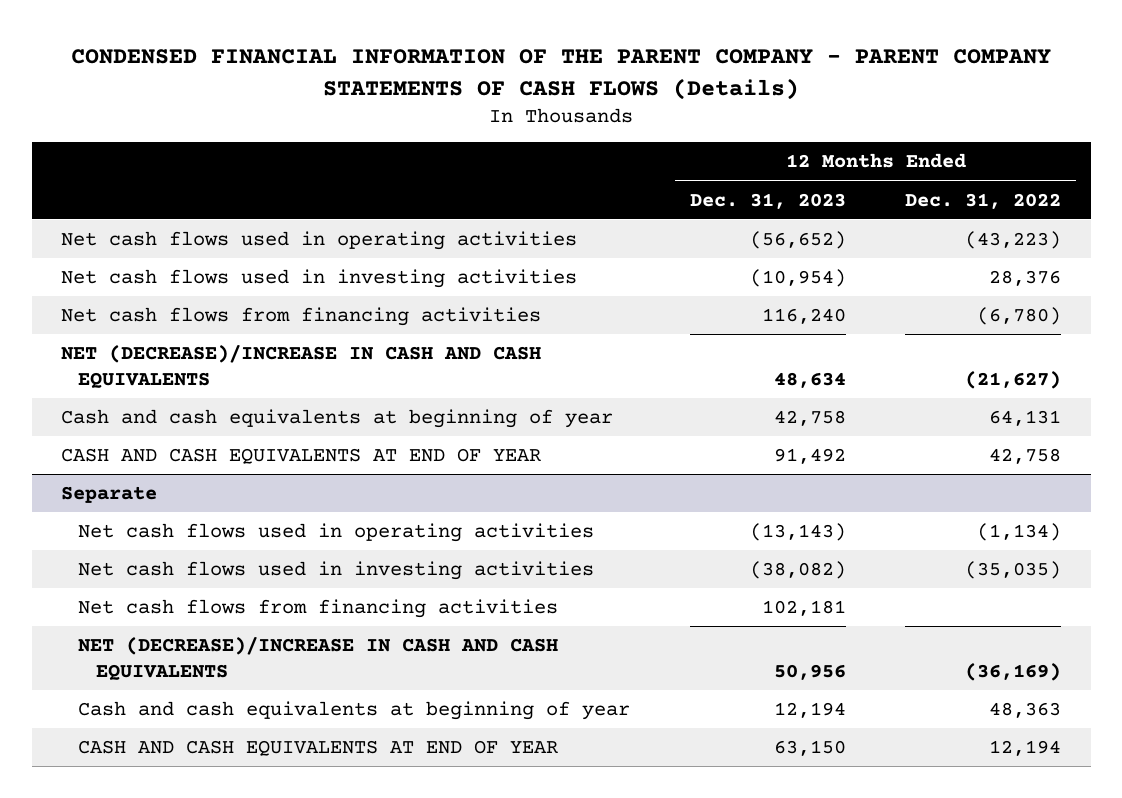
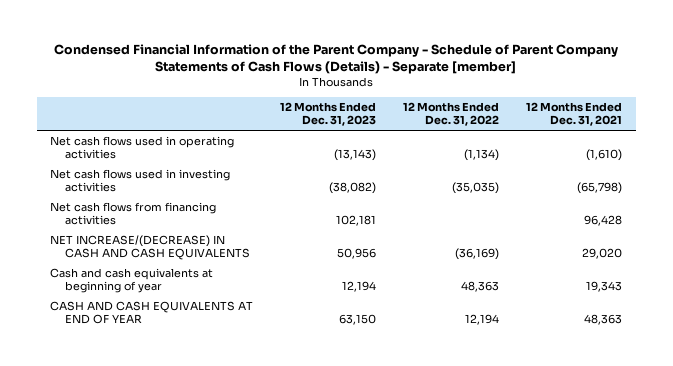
[71,49,1052,100] CONDENSED FINANCIAL INFORMATION OF THE PARENT COMPANY - PARENT COMPANY STATEMENTS OF CASH FLOWS (Details) -> [54,43,619,75] Condensed Financial Information of the Parent Company - Schedule of Parent Company Statements of Cash Flows (Details) - Separate [member]
none -> [526,102,623,127] 12 Months Ended Dec. 31, 2021
[61,230,578,250] Net cash flows used in operating activities -> none
[61,268,578,288] Net cash flows used in investing activities -> none
[61,306,542,326] Net cash flows from financing activities -> none
[61,344,542,388] NET (DECREASE)/INCREASE IN CASH AND CASH EQUIVALENTS -> none
[61,408,614,428] Cash and cash equivalents at beginning of year -> none
[61,447,542,464] CASH AND CASH EQUIVALENTS AT END OF YEAR -> none
[61,485,158,503] Separate -> none
[78,636,559,680] NET (DECREASE)/INCREASE IN CASH AND CASH EQUIVALENTS -> [50,235,250,261] NET INCREASE/(DECREASE) IN CASH AND CASH EQUIVALENTS

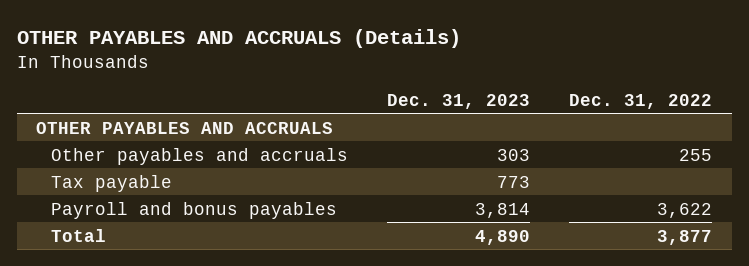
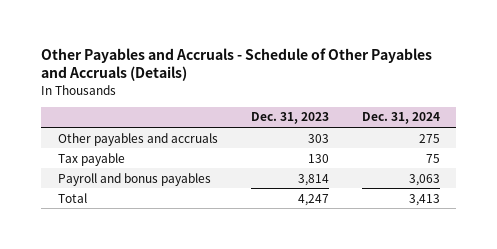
[16,29,461,49] OTHER PAYABLES AND ACCRUALS (Details) -> [41,47,433,82] Other Payables and Accruals - Schedule of Other Payables and Accruals (Details)
[569,93,713,109] Dec. 31, 2022 -> none
none -> [361,112,440,125] Dec. 31, 2024
[36,121,334,134] OTHER PAYABLES AND ACCRUALS -> none
[497,175,531,188] 773 -> [307,153,329,163] 130
[475,229,531,245] 4,890 -> [297,193,329,206] 4,247

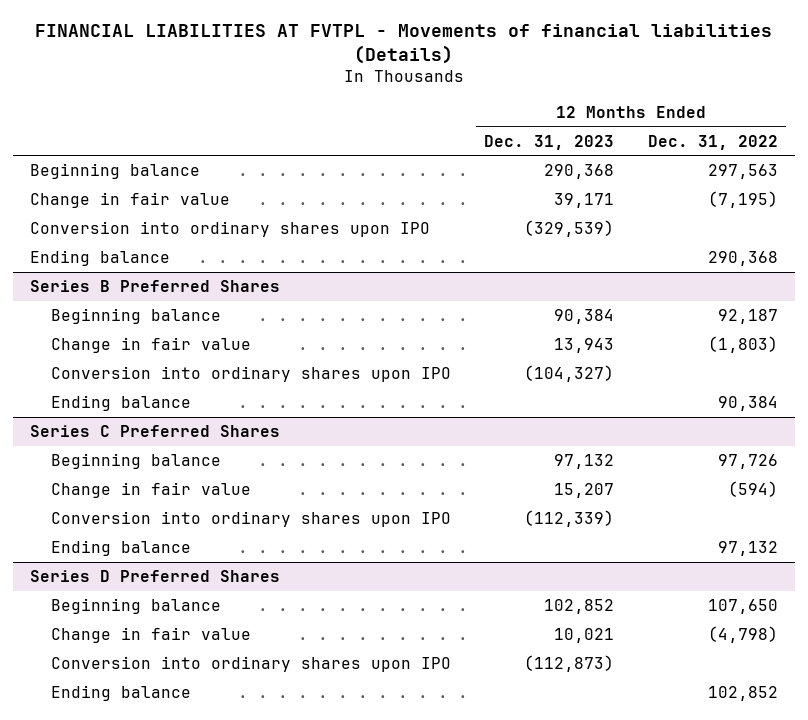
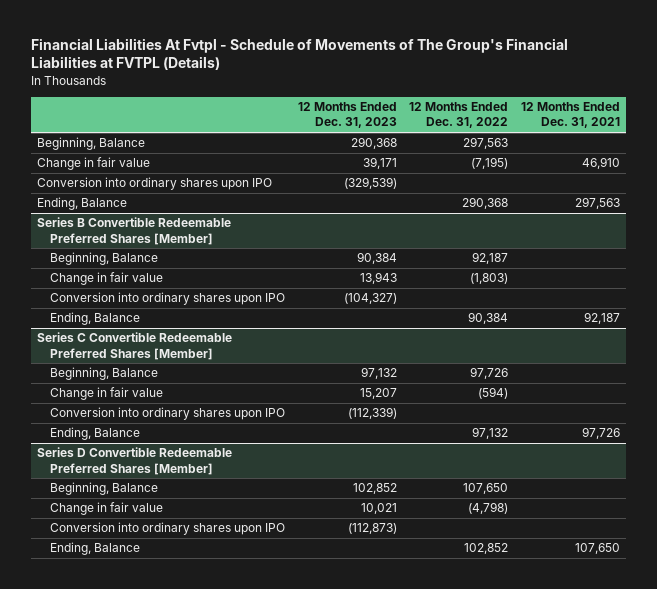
[34,24,772,65] FINANCIAL LIABILITIES AT FVTPL - Movements of financial liabilities (Details) -> [31,37,569,71] Financial Liabilities At Fvtpl - Schedule of Movements of The Group's Financial Liabilities at FVTPL (Details)
none -> [520,102,620,129] 12 Months Ended Dec. 31, 2021
[29,163,200,180] Beginning balance -> [37,137,146,151] Beginning, Balance
[29,250,170,267] Ending balance -> [37,197,128,211] Ending, Balance
[29,280,280,293] Series B Preferred Shares -> [37,217,232,245] Series B Convertible Redeemable Preferred Shares [Member]
[50,308,221,325] Beginning balance -> [49,252,158,266] Beginning, Balance
[50,395,191,412] Ending balance -> [49,312,140,326] Ending, Balance
[29,425,280,438] Series C Preferred Shares -> [37,332,233,360] Series C Convertible Redeemable Preferred Shares [Member]
[50,453,221,470] Beginning balance -> [49,367,158,381] Beginning, Balance
[50,540,191,557] Ending balance -> [49,427,140,441] Ending, Balance
[29,570,280,583] Series D Preferred Shares -> [37,447,233,475] Series D Convertible Redeemable Preferred Shares [Member]
[50,598,221,615] Beginning balance -> [49,482,158,496] Beginning, Balance
[50,685,191,702] Ending balance -> [49,542,140,556] Ending, Balance

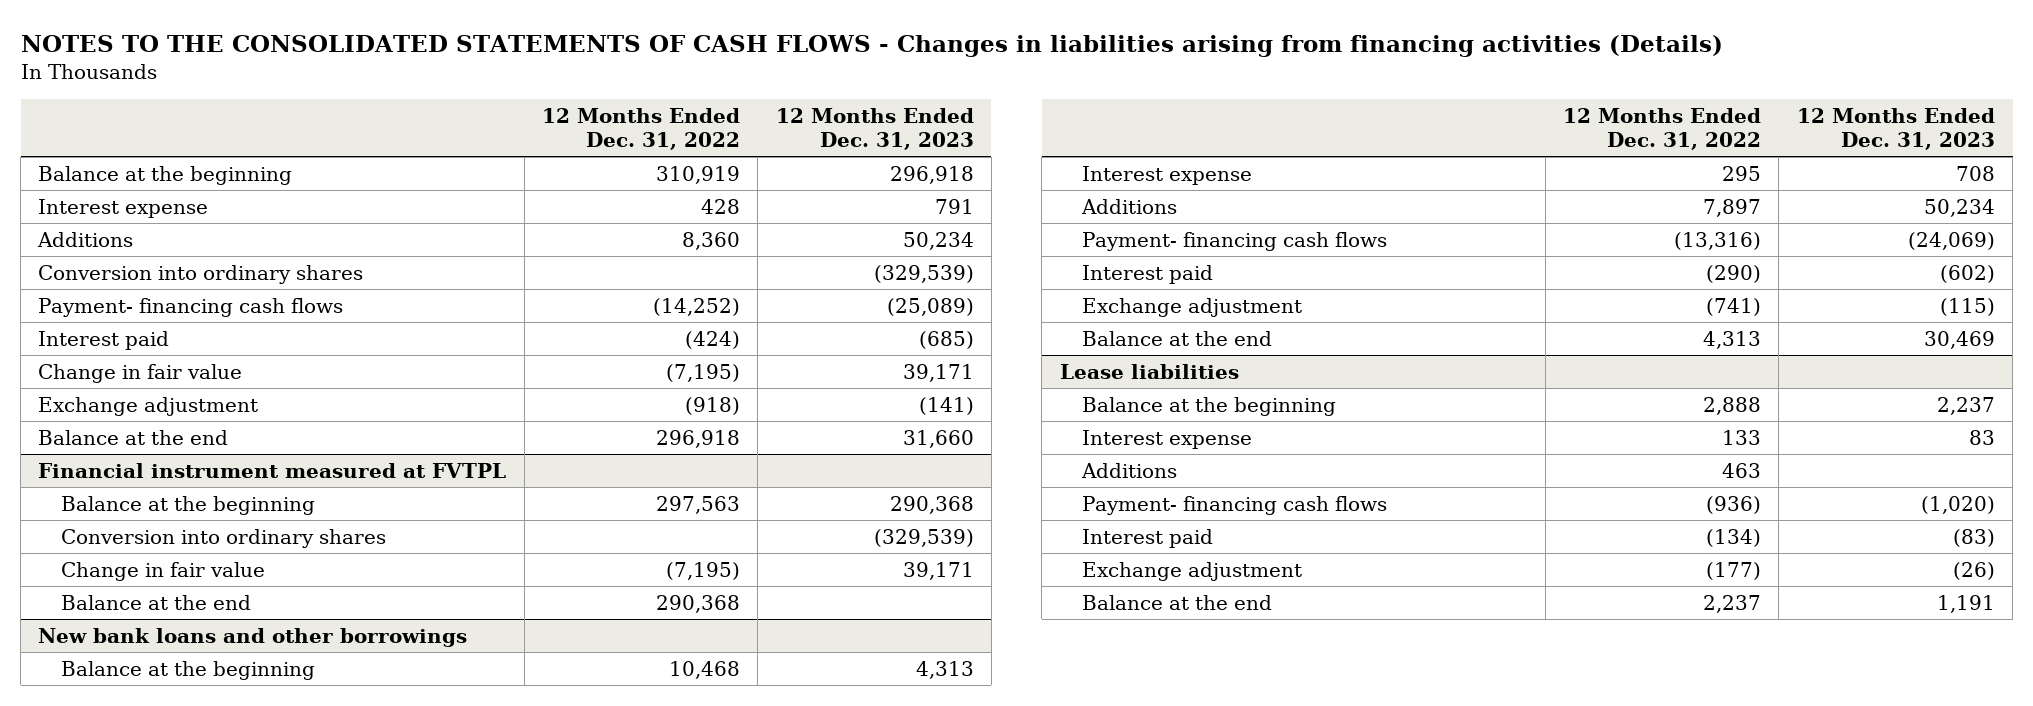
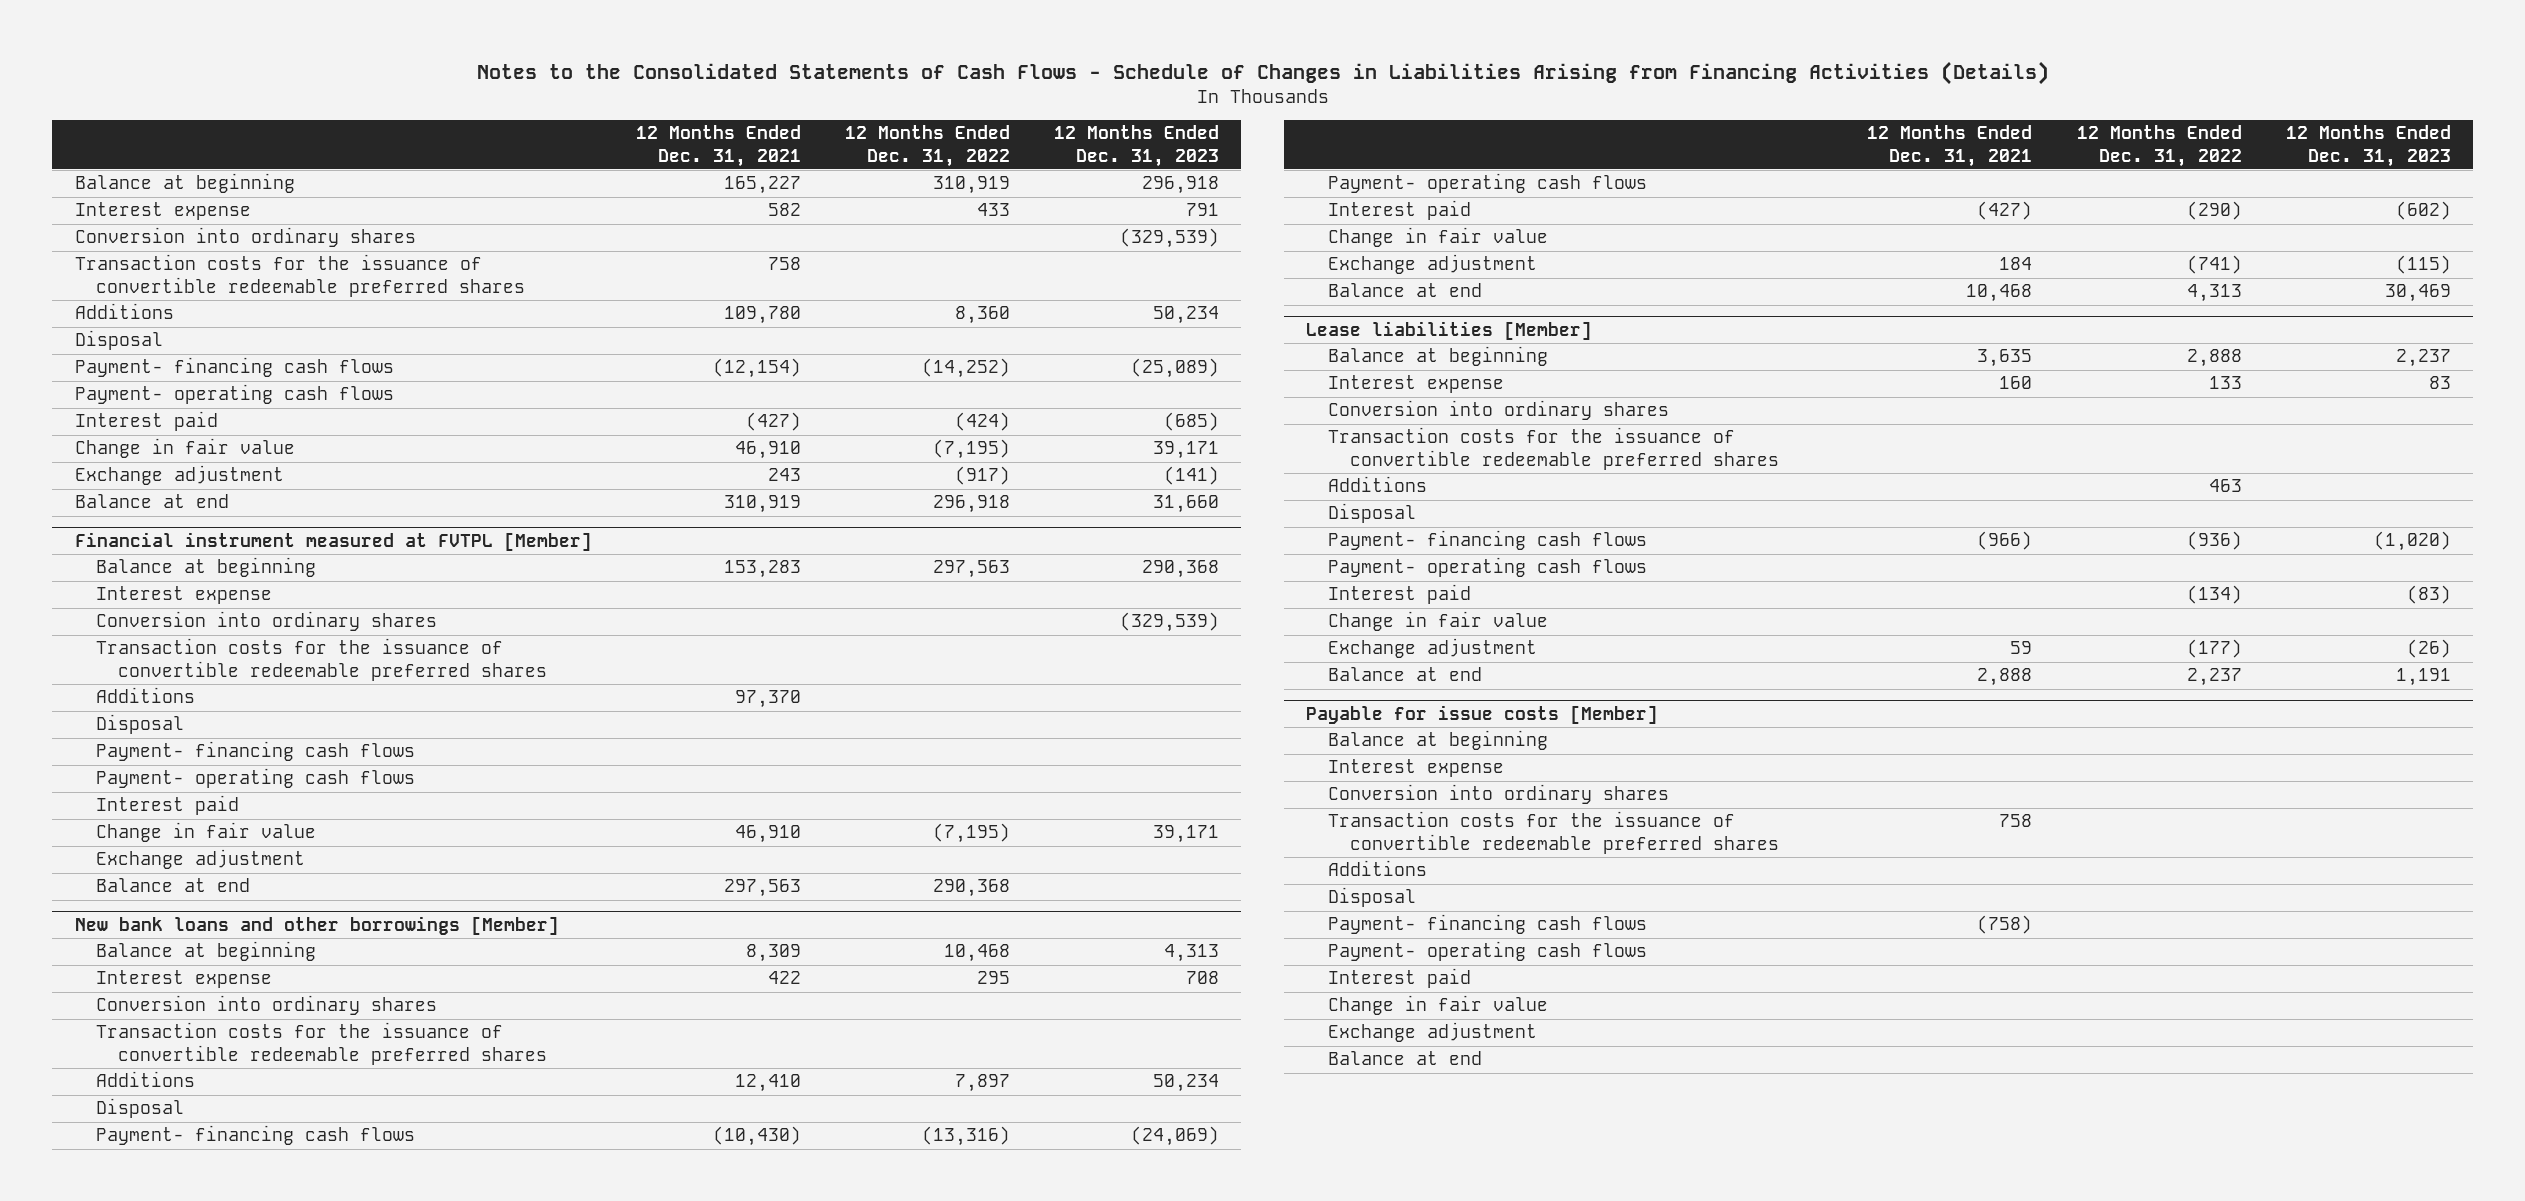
[20,34,1723,57] NOTES TO THE CONSOLIDATED STATEMENTS OF CASH FLOWS - Changes in liabilities arising from financing activities (Details) -> [476,61,2049,86] Notes to the Consolidated Statements of Cash Flows - Schedule of Changes in Liabilities Arising from Financing Activities (Details)
none -> [635,125,801,167] 12 Months Ended Dec. 31, 2021
[38,166,293,186] Balance at the beginning -> [74,173,295,194] Balance at beginning
[701,199,741,215] 428 -> [976,203,1010,217] 433
none -> [74,254,526,297] Transaction costs for the issuance of convertible redeemable preferred shares
[37,232,134,248] Additions -> [74,303,174,320] Additions
none -> [74,330,163,351] Disposal
none -> [74,384,394,405] Payment- operating cash flows
[685,397,741,416] (918) -> [954,466,1010,486] (917)
[38,430,229,446] Balance at the end -> [74,494,229,509] Balance at end
[38,463,507,479] Financial instrument measured at FVTPL -> [74,531,592,551] Financial instrument measured at FVTPL [Member]
[60,496,315,516] Balance at the beginning -> [96,557,317,578] Balance at beginning
none -> [96,586,273,605] Interest expense
none -> [96,638,548,681] Transaction costs for the issuance of convertible redeemable preferred shares
none -> [96,687,196,704] Additions
none -> [96,714,185,735] Disposal
none -> [96,741,416,762] Payment- financing cash flows
none -> [96,768,416,789] Payment- operating cash flows
none -> [96,795,240,816] Interest paid
none -> [96,849,306,870] Exchange adjustment
[60,595,251,611] Balance at the end -> [96,878,251,893] Balance at end
[38,628,468,648] New bank loans and other borrowings -> [74,915,559,935] New bank loans and other borrowings [Member]
[60,661,315,681] Balance at the beginning -> [96,941,317,962] Balance at beginning
none -> [96,995,438,1016] Conversion into ordinary shares
none -> [96,1022,548,1065] Transaction costs for the issuance of convertible redeemable preferred shares
none -> [96,1098,185,1119] Disposal
none -> [1328,173,1648,194] Payment- operating cash flows
none -> [1328,227,1549,248] Change in fair value
[1081,331,1272,347] Balance at the end -> [1328,283,1483,298] Balance at end
[1059,364,1239,380] Lease liabilities -> [1306,320,1593,340] Lease liabilities [Member]
[1081,397,1336,417] Balance at the beginning -> [1328,346,1549,367] Balance at beginning
none -> [1328,400,1670,421] Conversion into ordinary shares
none -> [1328,427,1779,470] Transaction costs for the issuance of convertible redeemable preferred shares
none -> [1328,503,1417,524] Disposal
none -> [1328,557,1648,578] Payment- operating cash flows
none -> [1328,611,1549,632] Change in fair value
[1081,595,1272,611] Balance at the end -> [1328,667,1483,682] Balance at end
none -> [1306,704,1659,724] Payable for issue costs [Member]
none -> [1328,730,1549,751] Balance at beginning
none -> [1328,759,1505,778] Interest expense
none -> [1328,784,1670,805] Conversion into ordinary shares
none -> [1328,811,1779,854] Transaction costs for the issuance of convertible redeemable preferred shares
none -> [1328,860,1428,877] Additions
none -> [1328,887,1417,908] Disposal
none -> [1328,914,1648,935] Payment- financing cash flows
none -> [1328,941,1648,962] Payment- operating cash flows
none -> [1328,968,1472,989] Interest paid
none -> [1328,995,1549,1016] Change in fair value
none -> [1328,1022,1538,1043] Exchange adjustment
none -> [1328,1051,1483,1066] Balance at end

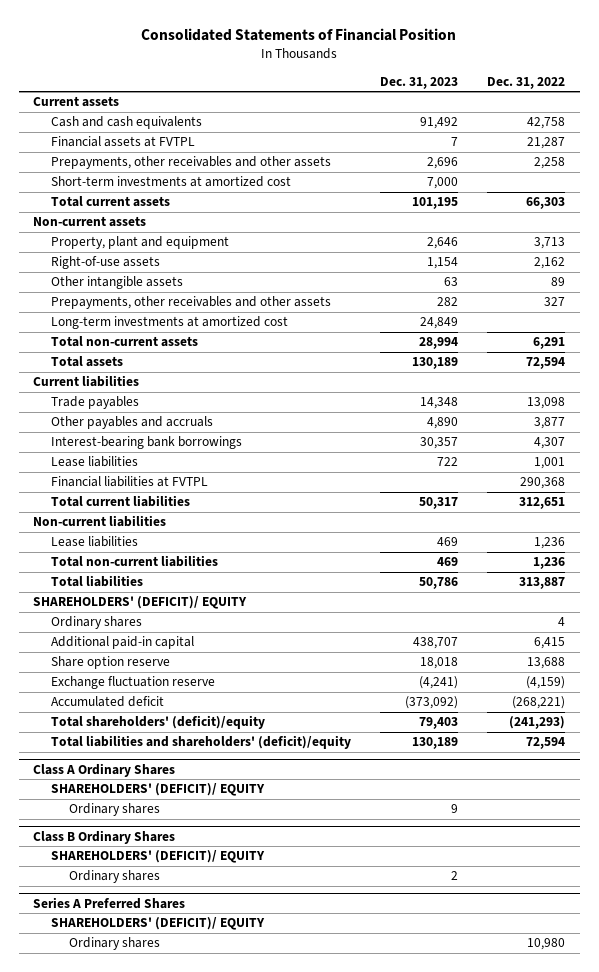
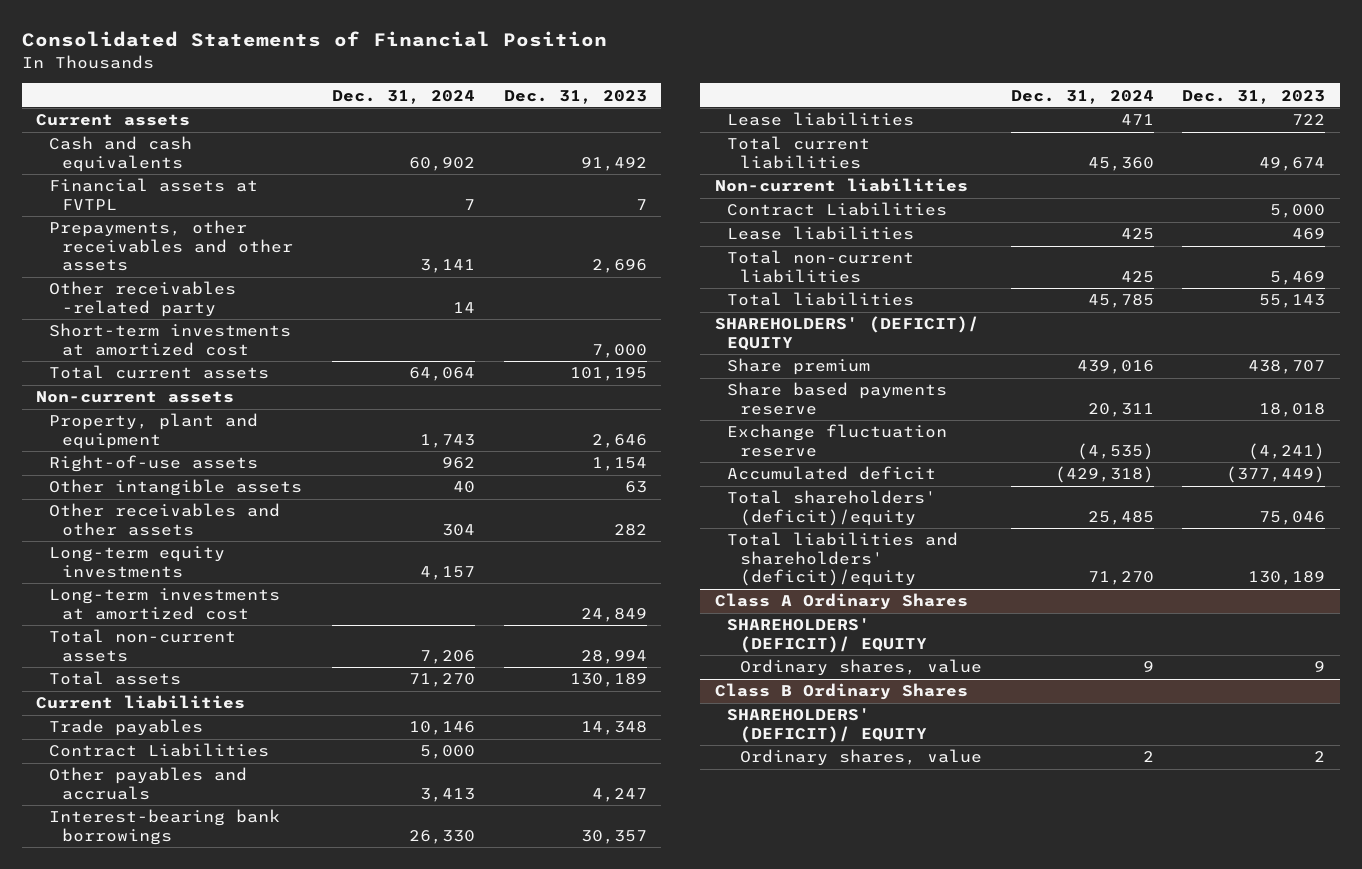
[487,76,566,89] Dec. 31, 2022 -> none
none -> [332,89,476,104] Dec. 31, 2024
none -> [49,281,237,317] Other receivables -related party
[50,296,331,310] Prepayments, other receivables and other assets -> [49,503,281,536] Other receivables and other assets
none -> [49,546,226,578] Long-term equity investments
none -> [49,743,270,758] Contract Liabilities
[427,417,459,430] 4,890 -> [591,787,647,802] 4,247
[50,476,208,488] Financial liabilities at FVTPL -> none
[419,497,459,510] 50,317 -> [1259,156,1326,171] 49,674
none -> [727,202,948,217] Contract Liabilities
[437,557,459,567] 469 -> [1270,270,1326,285] 5,469
[419,577,459,590] 50,786 -> [1259,294,1326,309] 55,143
[50,616,142,630] Ordinary shares -> none
[50,636,194,650] Additional paid-in capital -> [727,358,871,376] Share premium
[50,656,170,670] Share option reserve -> [727,382,948,415] Share based payments reserve
[405,696,459,710] (373,092) -> [1226,466,1326,484] (377,449)
[419,717,459,730] 79,403 -> [1259,510,1326,525] 75,046
[68,803,160,817] Ordinary shares -> [740,659,983,677] Ordinary shares, value
[33,897,186,910] Series A Preferred Shares -> none
[50,917,265,931] SHAREHOLDERS' (DEFICIT)/ EQUITY -> none
[68,937,160,951] Ordinary shares -> none
[68,870,160,884] Ordinary shares -> [740,749,983,767] Ordinary shares, value

